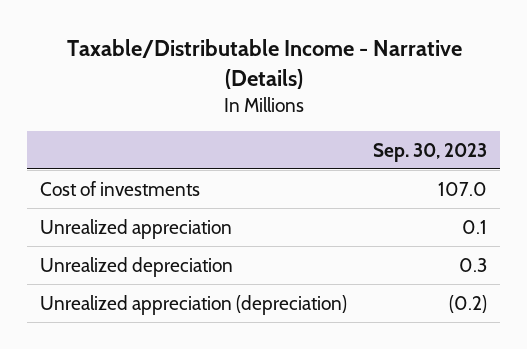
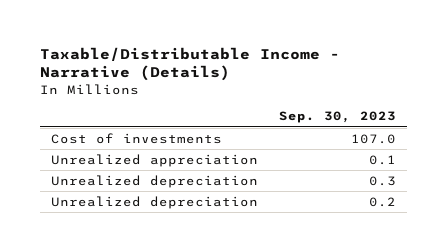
[39,294,347,315] Unrealized appreciation (depreciation) -> [50,195,258,209] Unrealized depreciation
[449,294,488,313] (0.2) -> [368,196,396,207] 0.2

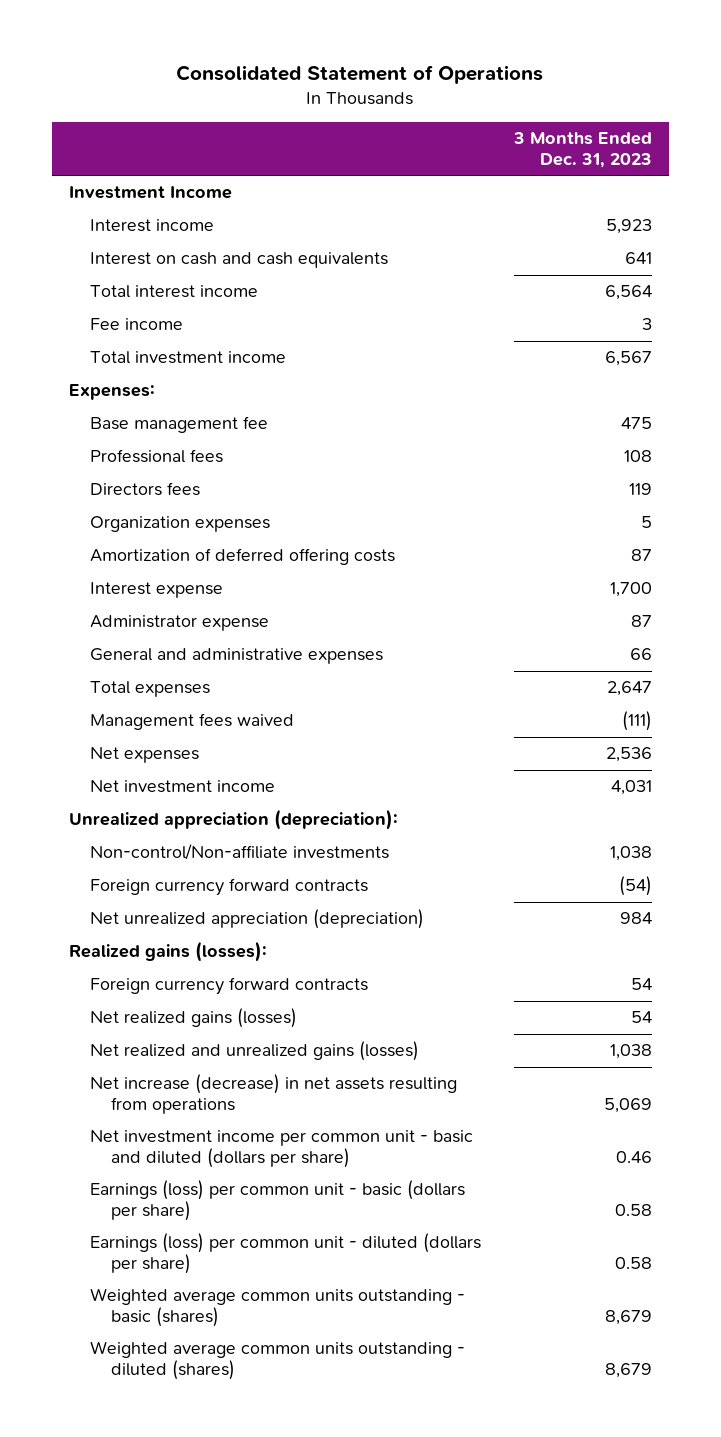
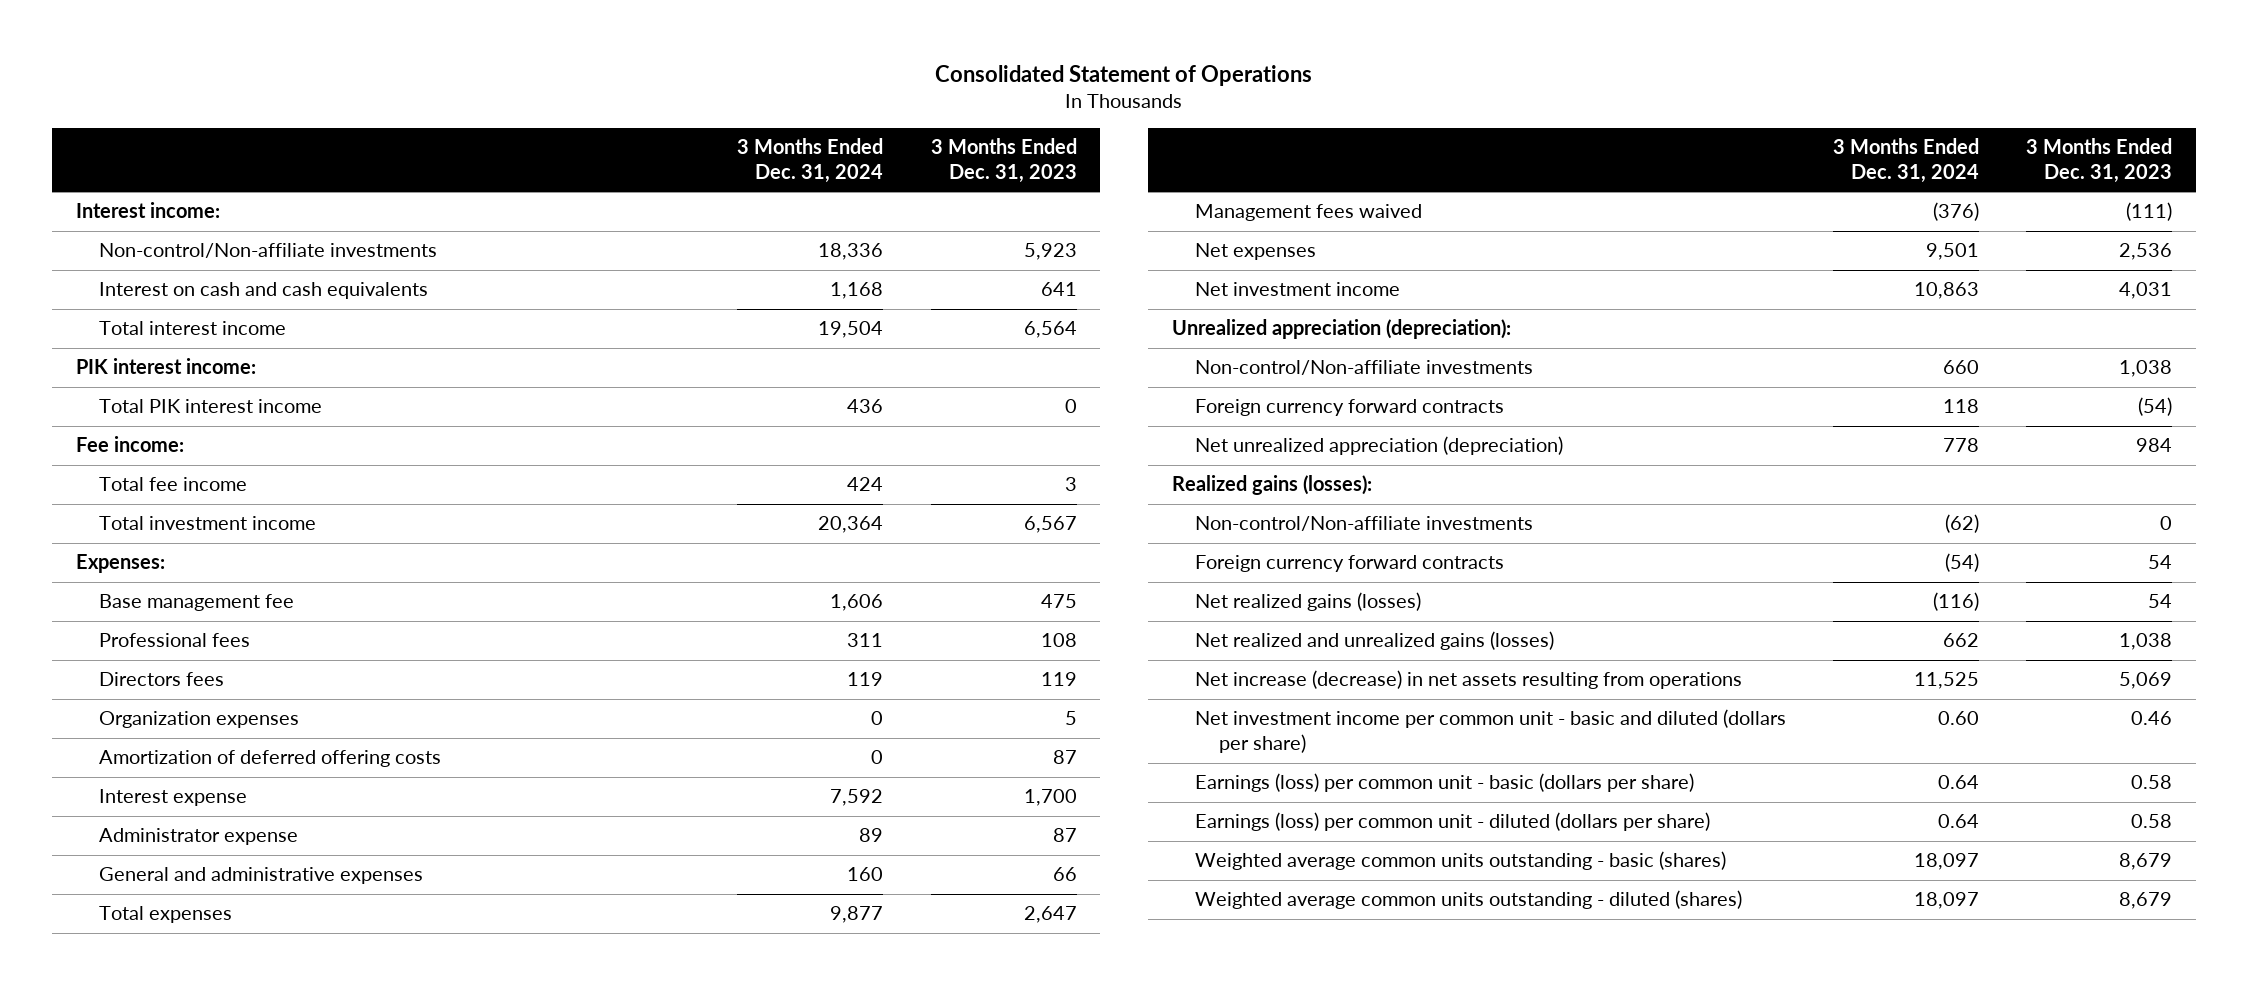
none -> [737,138,884,183] 3 Months Ended Dec. 31, 2024
[68,186,232,200] Investment Income -> [75,202,220,219] Interest income:
[89,219,214,233] Interest income -> [99,243,438,259] Non-control/Non-affiliate investments
none -> [75,358,256,375] PIK interest income:
none -> [99,399,323,414] Total PIK interest income
none -> [75,436,184,453] Fee income:
[89,318,183,331] Fee income -> [99,477,248,492] Total fee income
none -> [1195,516,1534,532] Non-control/Non-affiliate investments

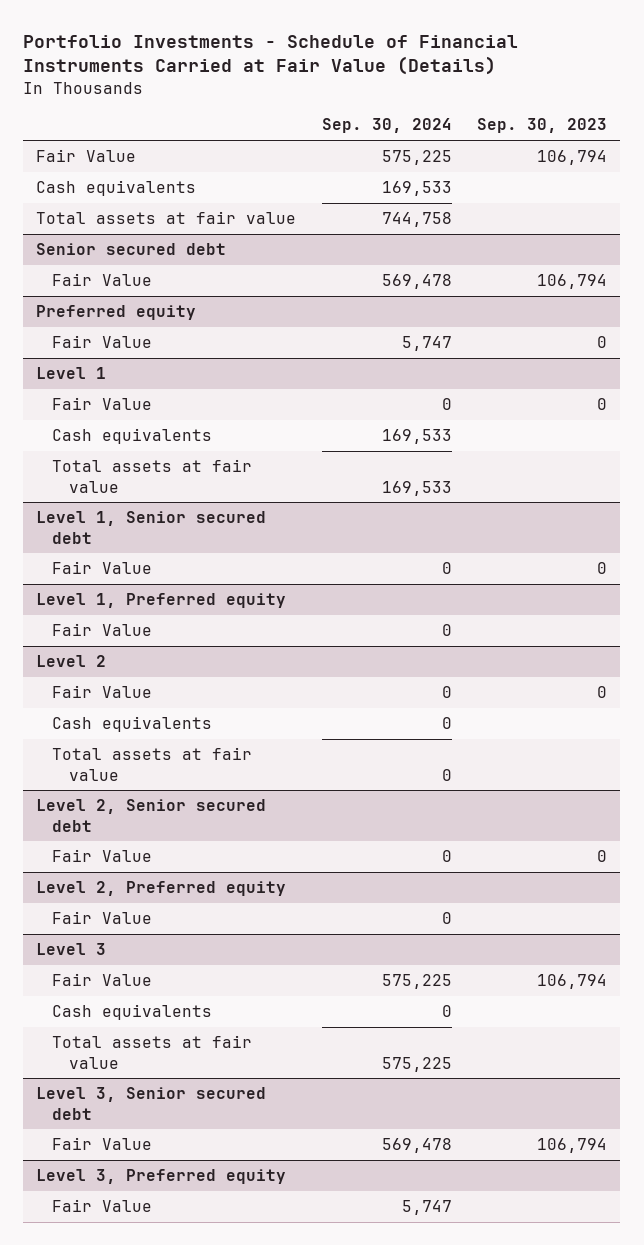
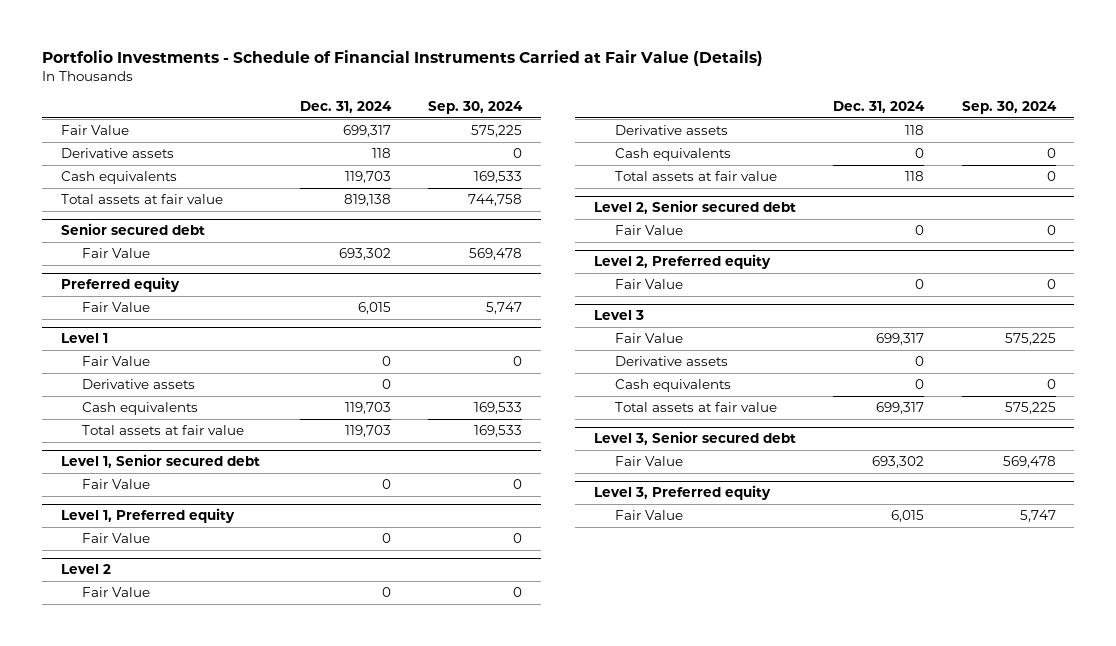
[477,118,608,134] Sep. 30, 2023 -> none
none -> [300,100,393,113] Dec. 31, 2024
none -> [60,148,174,159] Derivative assets
none -> [81,379,195,390] Derivative assets
none -> [614,125,728,136] Derivative assets
none -> [614,356,728,367] Derivative assets

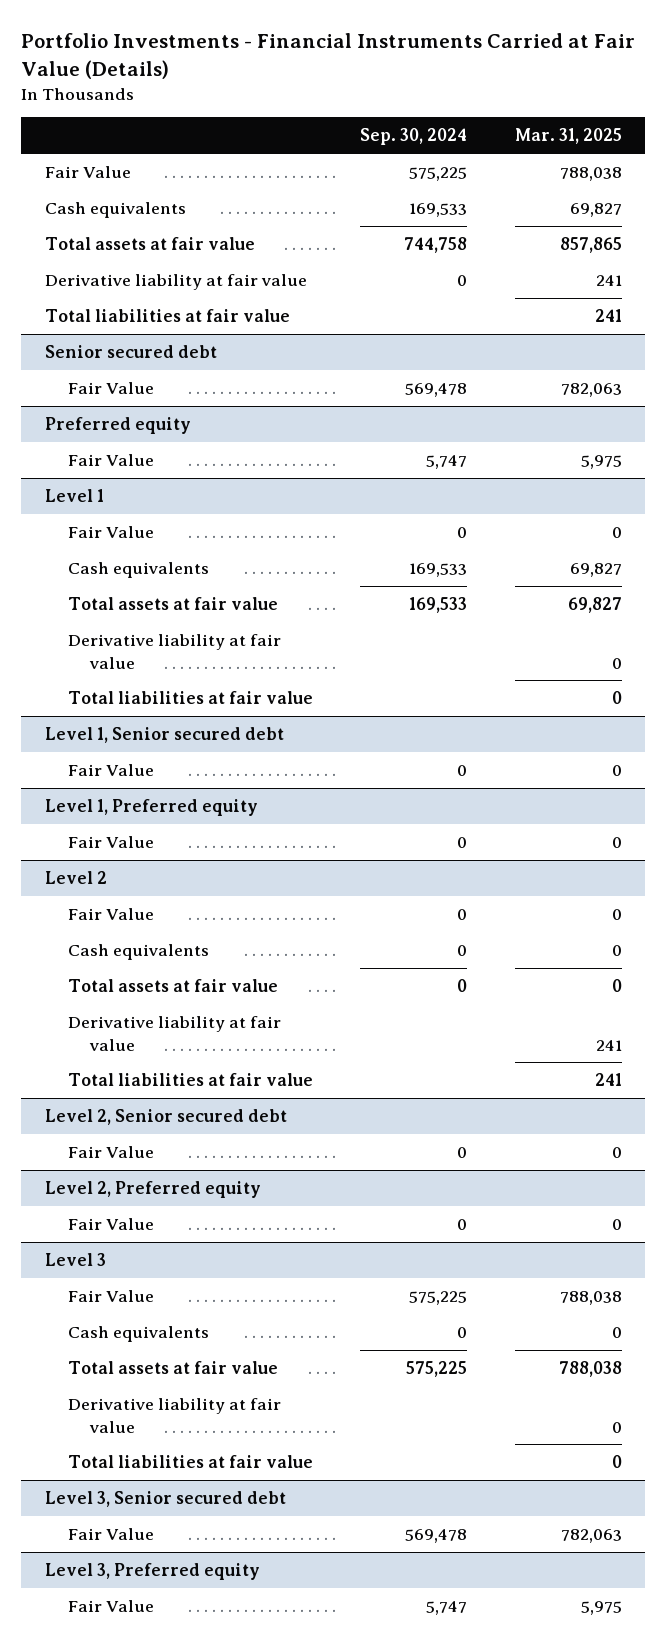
[41,49,763,66] Portfolio Investments - Schedule of Financial Instruments Carried at Fair Value (Details) -> [21,33,636,79] Portfolio Investments - Financial Instruments Carried at Fair Value (Details)
[300,100,393,113] Dec. 31, 2024 -> none
none -> [514,128,622,145] Mar. 31, 2025
[60,148,174,159] Derivative assets -> none
none -> [44,273,307,290] Derivative liability at fair value
none -> [44,308,290,322] Total liabilities at fair value
[81,379,195,390] Derivative assets -> none
none -> [67,633,281,669] Derivative liability at fair value
none -> [67,690,313,704] Total liabilities at fair value
[614,125,728,136] Derivative assets -> none
none -> [67,1015,281,1051] Derivative liability at fair value
none -> [67,1072,313,1086] Total liabilities at fair value
[614,356,728,367] Derivative assets -> none
none -> [67,1397,281,1433] Derivative liability at fair value
none -> [67,1454,313,1468] Total liabilities at fair value

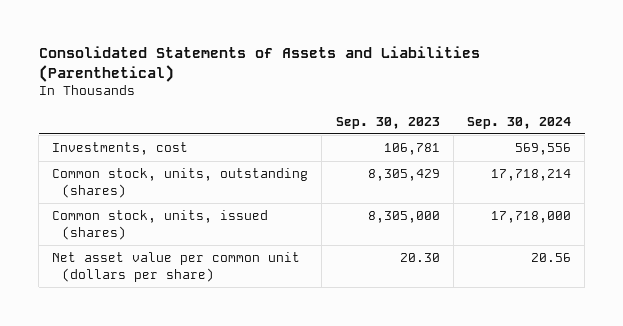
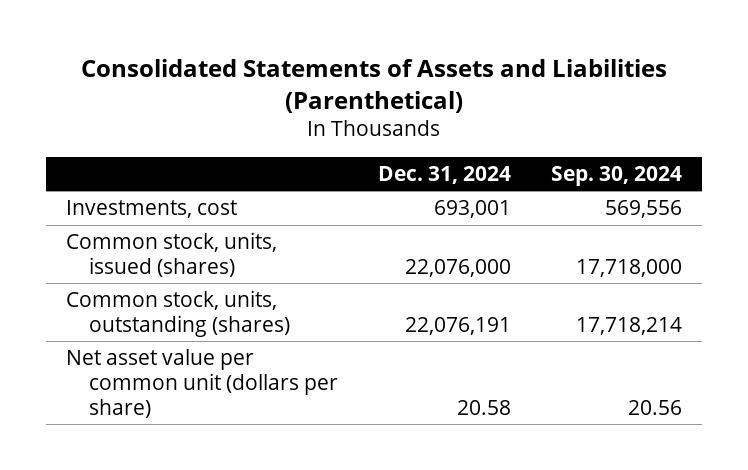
[335,116,440,129] Sep. 30, 2023 -> none
none -> [377,165,511,184] Dec. 31, 2024
[52,168,309,198] Common stock, units, outstanding (shares) -> [65,290,290,337] Common stock, units, outstanding (shares)

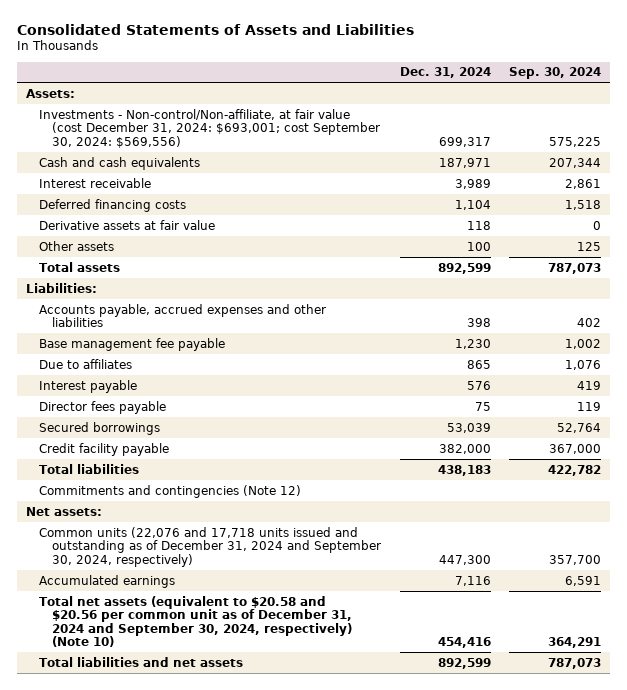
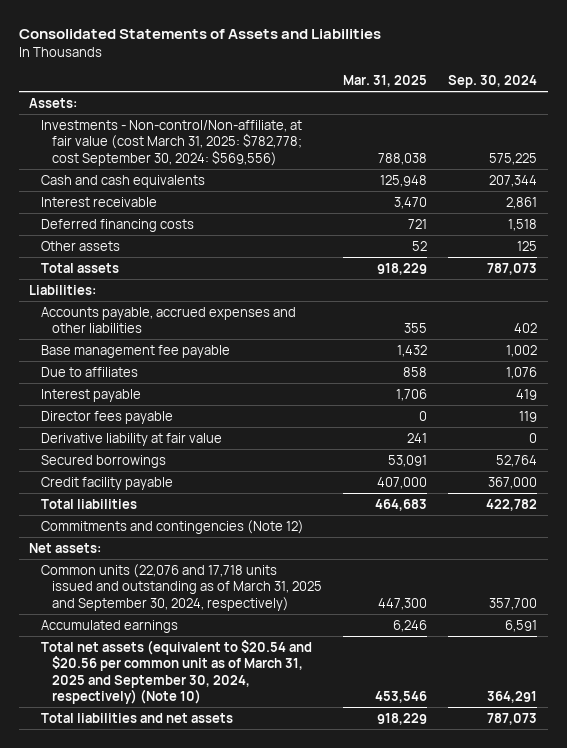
[399,67,491,79] Dec. 31, 2024 -> none
none -> [343,75,428,88] Mar. 31, 2025
[39,108,381,148] Investments - Non-control/Non-affiliate, at fair value (cost December 31, 2024: $693,001; cost September 30, 2024: $569,556) -> [40,119,302,166] Investments - Non-control/Non-affiliate, at fair value (cost March 31, 2025: $782,778; cost September 30, 2024: $569,556)
[39,219,216,230] Derivative assets at fair value -> none
none -> [40,432,222,446] Derivative liability at fair value
[39,526,382,567] Common units (22,076 and 17,718 units issued and outstanding as of December 31, 2024 and September 30, 2024, respectively) -> [40,563,322,611] Common units (22,076 and 17,718 units issued and outstanding as of March 31, 2025 and September 30, 2024, respectively)
[39,595,353,648] Total net assets (equivalent to $20.58 and $20.56 per common unit as of December 31, 2024 and September 30, 2024, respectively) (Note 10) -> [40,639,312,705] Total net assets (equivalent to $20.54 and $20.56 per common unit as of March 31, 2025 and September 30, 2024, respectively) (Note 10)

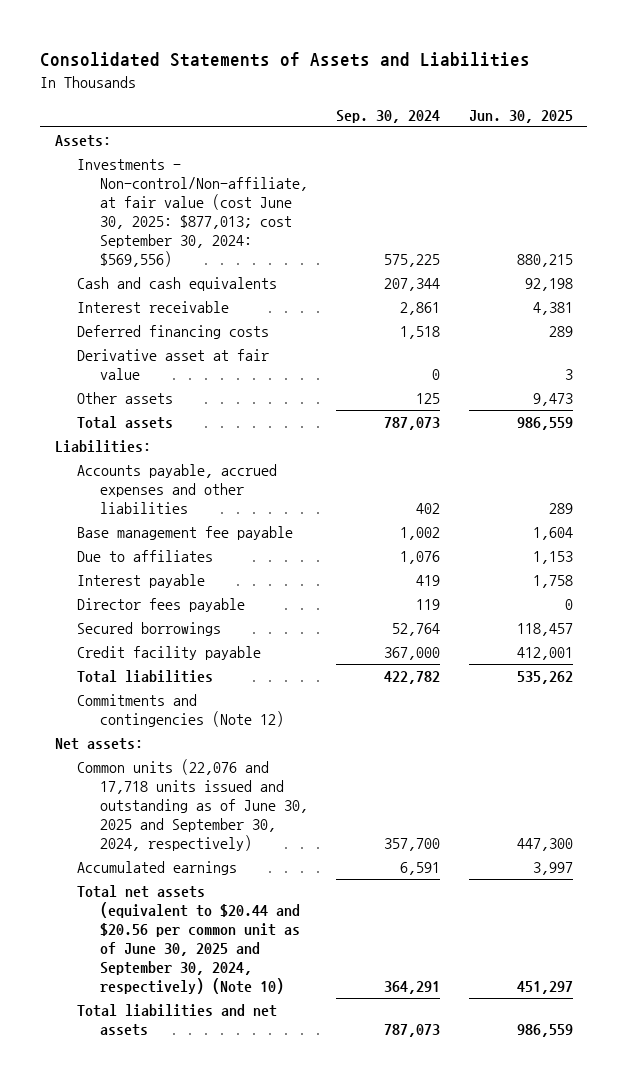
[343,75,428,88] Mar. 31, 2025 -> none
none -> [468,110,573,124] Jun. 30, 2025
[40,119,302,166] Investments - Non-control/Non-affiliate, at fair value (cost March 31, 2025: $782,778; cost September 30, 2024: $569,556) -> [77,158,308,268] Investments - Non-control/Non-affiliate, at fair value (cost June 30, 2025: $877,013; cost September 30, 2024: $569,556)
none -> [77,348,270,381] Derivative asset at fair value
[40,432,222,446] Derivative liability at fair value -> none
[40,563,322,611] Common units (22,076 and 17,718 units issued and outstanding as of March 31, 2025 and September 30, 2024, respectively) -> [77,758,308,852] Common units (22,076 and 17,718 units issued and outstanding as of June 30, 2025 and September 30, 2024, respectively)
[40,639,312,705] Total net assets (equivalent to $20.54 and $20.56 per common unit as of March 31, 2025 and September 30, 2024, respectively) (Note 10) -> [77,884,300,995] Total net assets (equivalent to $20.44 and $20.56 per common unit as of June 30, 2025 and September 30, 2024, respectively) (Note 10)

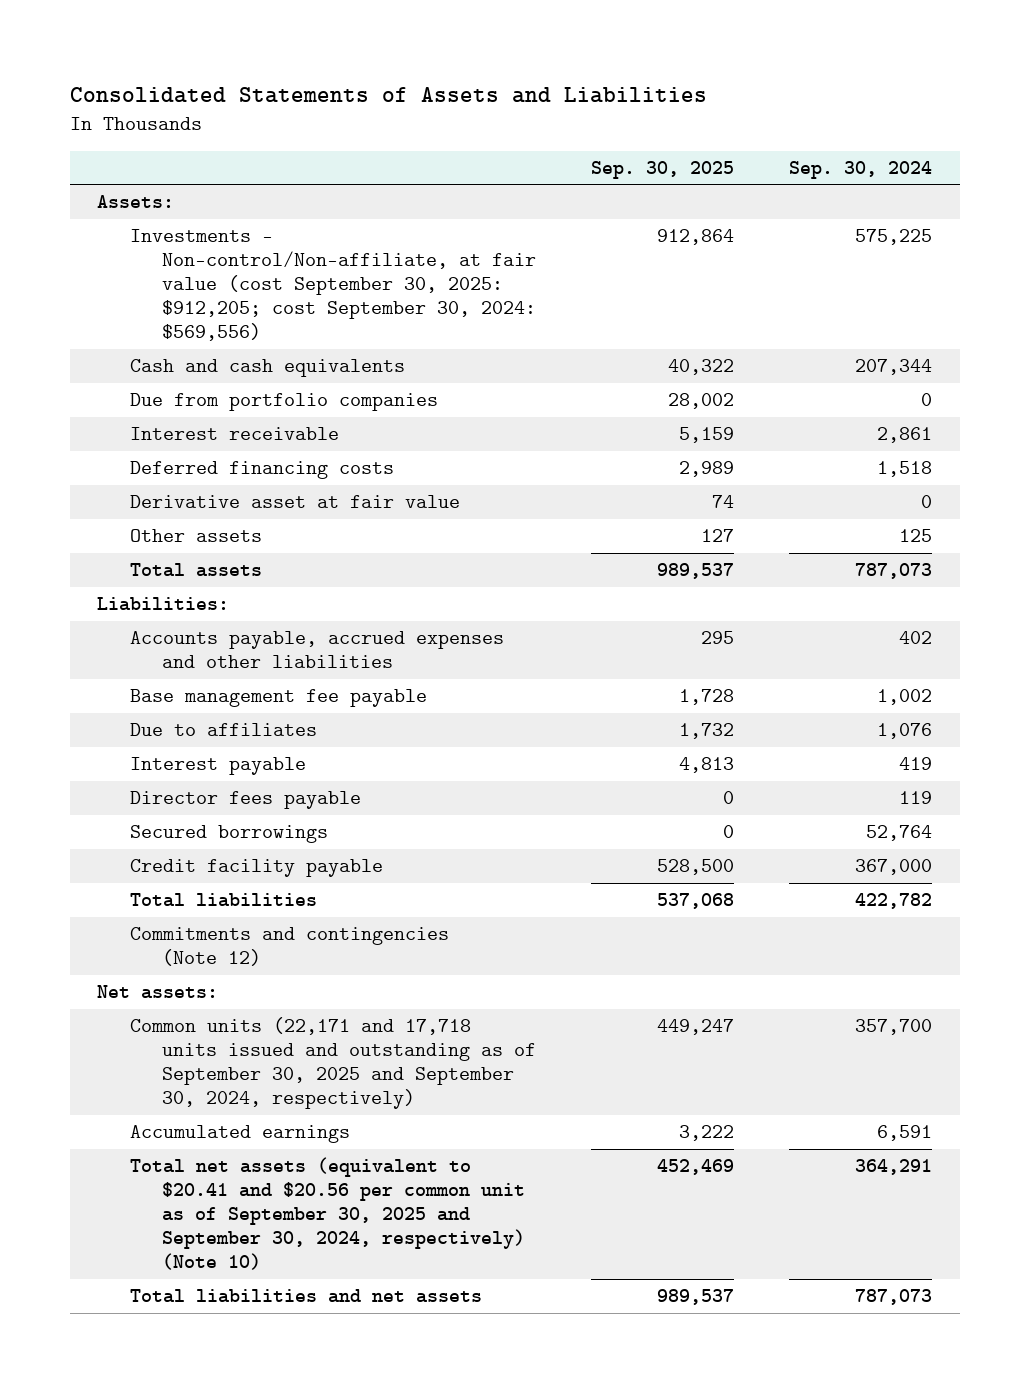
[468,110,573,124] Jun. 30, 2025 -> none
none -> [591,160,735,179] Sep. 30, 2025
[77,158,308,268] Investments - Non-control/Non-affiliate, at fair value (cost June 30, 2025: $877,013; cost September 30, 2024: $569,556) -> [129,229,536,341] Investments - Non-control/Non-affiliate, at fair value (cost September 30, 2025: $912,205; cost September 30, 2024: $569,556)
none -> [129,393,438,412] Due from portfolio companies
[77,758,308,852] Common units (22,076 and 17,718 units issued and outstanding as of June 30, 2025 and September 30, 2024, respectively) -> [129,1017,536,1110] Common units (22,171 and 17,718 units issued and outstanding as of September 30, 2025 and September 30, 2024, respectively)
[77,884,300,995] Total net assets (equivalent to $20.44 and $20.56 per common unit as of June 30, 2025 and September 30, 2024, respectively) (Note 10) -> [129,1157,525,1270] Total net assets (equivalent to $20.41 and $20.56 per common unit as of September 30, 2025 and September 30, 2024, respectively) (Note 10)

